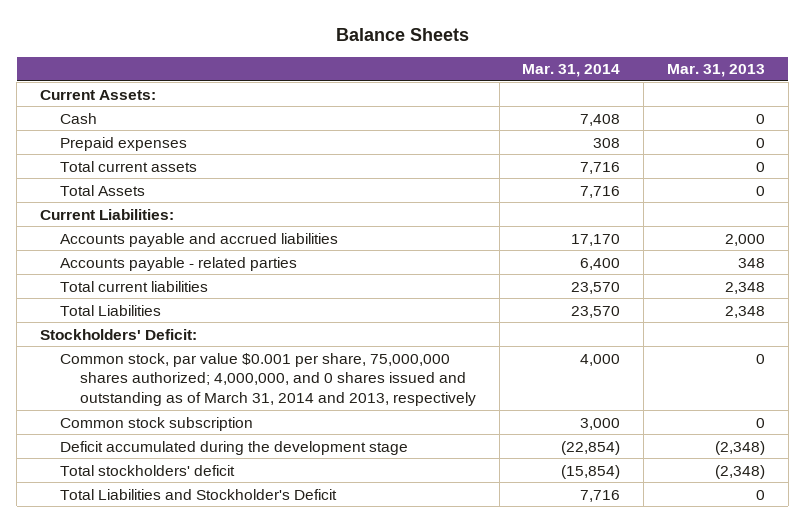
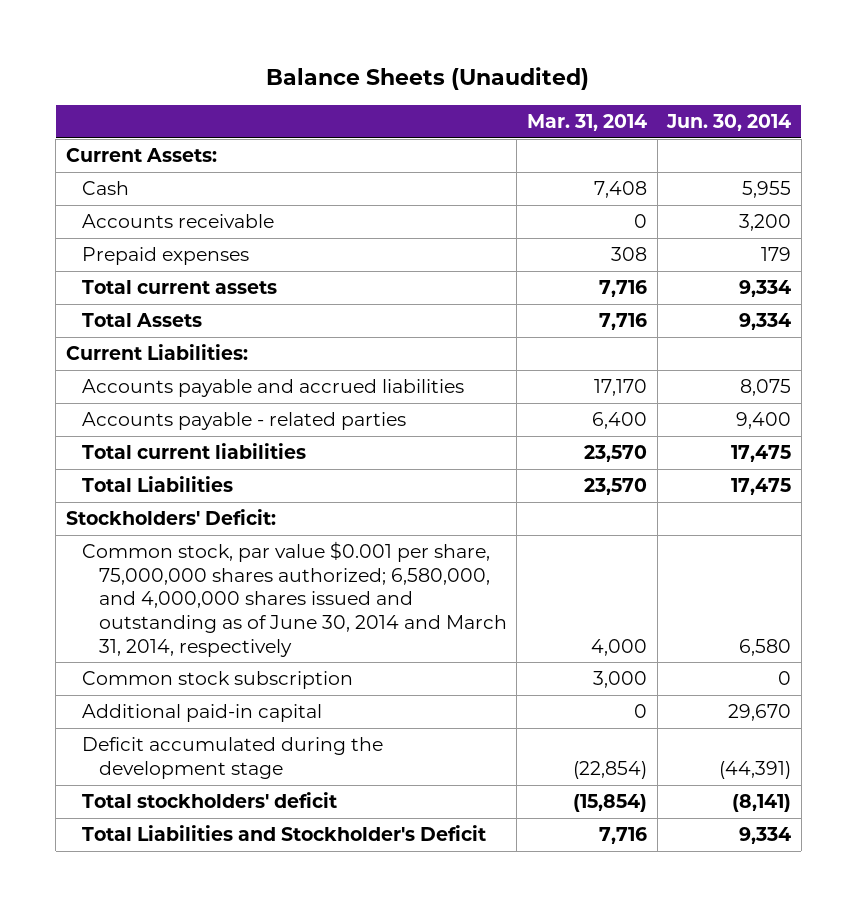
[335,27,469,41] Balance Sheets -> [266,67,590,91] Balance Sheets (Unaudited)
[667,64,766,78] Mar. 31, 2013 -> none
none -> [666,113,792,131] Jun. 30, 2014
none -> [82,214,275,229] Accounts receivable
[59,352,476,406] Common stock, par value $0.001 per share, 75,000,000 shares authorized; 4,000,000, and 0 shares issued and outstanding as of March 31, 2014 and 2013, respectively -> [82,541,507,657] Common stock, par value $0.001 per share, 75,000,000 shares authorized; 6,580,000, and 4,000,000 shares issued and outstanding as of June 30, 2014 and March 31, 2014, respectively
none -> [82,704,323,723] Additional paid-in capital

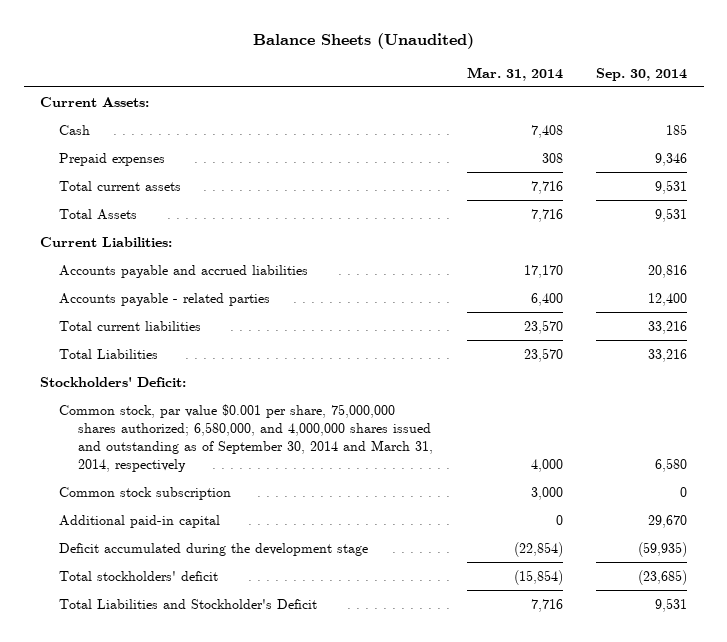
[666,113,792,131] Jun. 30, 2014 -> none
none -> [596,67,688,81] Sep. 30, 2014
[82,214,275,229] Accounts receivable -> none
[82,541,507,657] Common stock, par value $0.001 per share, 75,000,000 shares authorized; 6,580,000, and 4,000,000 shares issued and outstanding as of June 30, 2014 and March 31, 2014, respectively -> [59,403,434,472] Common stock, par value $0.001 per share, 75,000,000 shares authorized; 6,580,000, and 4,000,000 shares issued and outstanding as of September 30, 2014 and March 31, 2014, respectively

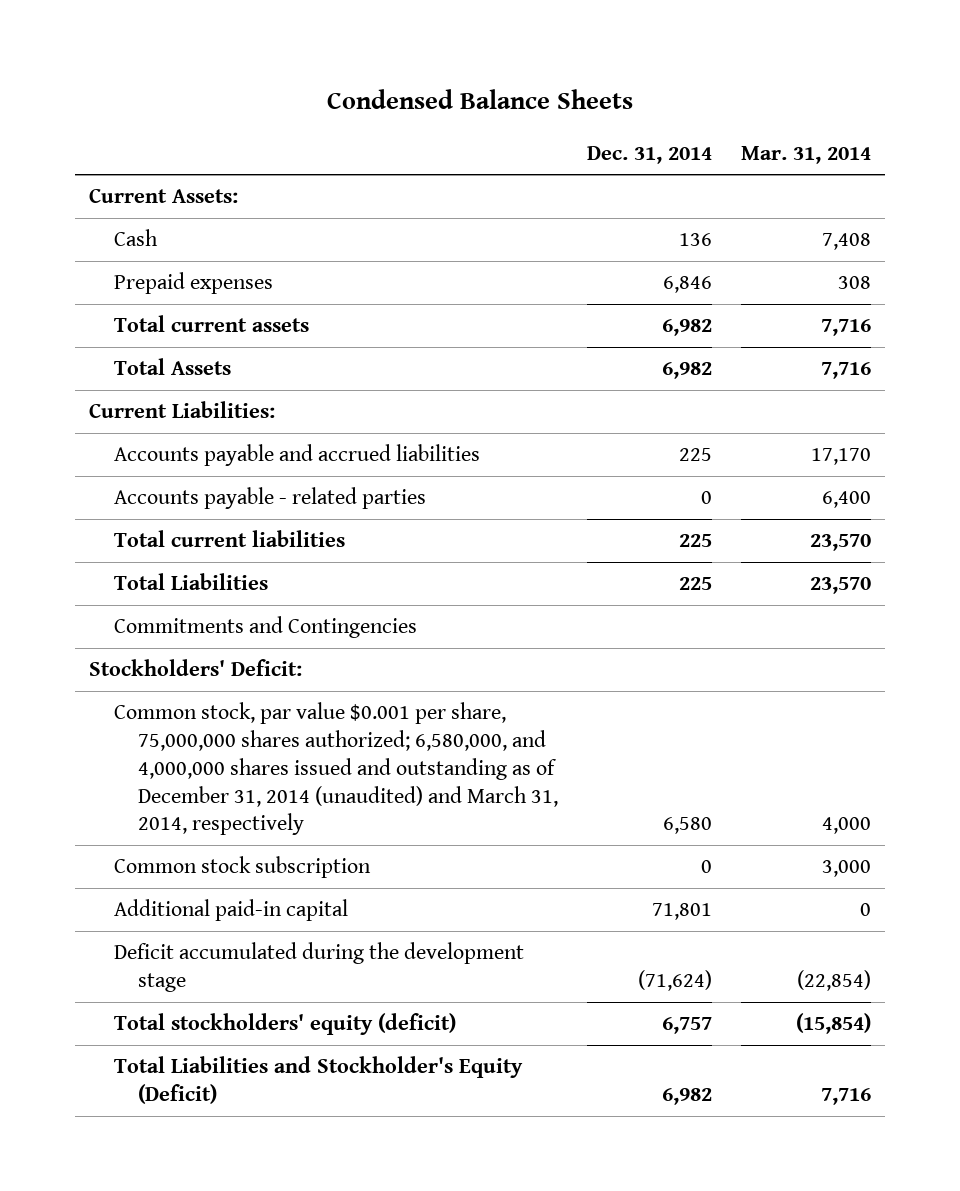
[252,33,474,50] Balance Sheets (Unaudited) -> [327,89,634,110] Condensed Balance Sheets
[596,67,688,81] Sep. 30, 2014 -> none
none -> [586,145,712,164] Dec. 31, 2014
none -> [113,616,417,639] Commitments and Contingencies
[59,403,434,472] Common stock, par value $0.001 per share, 75,000,000 shares authorized; 6,580,000, and 4,000,000 shares issued and outstanding as of September 30, 2014 and March 31, 2014, respectively -> [113,702,559,836] Common stock, par value $0.001 per share, 75,000,000 shares authorized; 6,580,000, and 4,000,000 shares issued and outstanding as of December 31, 2014 (unaudited) and March 31, 2014, respectively
[59,570,219,581] Total stockholders' deficit -> [113,1013,456,1036] Total stockholders' equity (deficit)
[59,598,318,609] Total Liabilities and Stockholder's Deficit -> [113,1056,523,1105] Total Liabilities and Stockholder's Equity (Deficit)

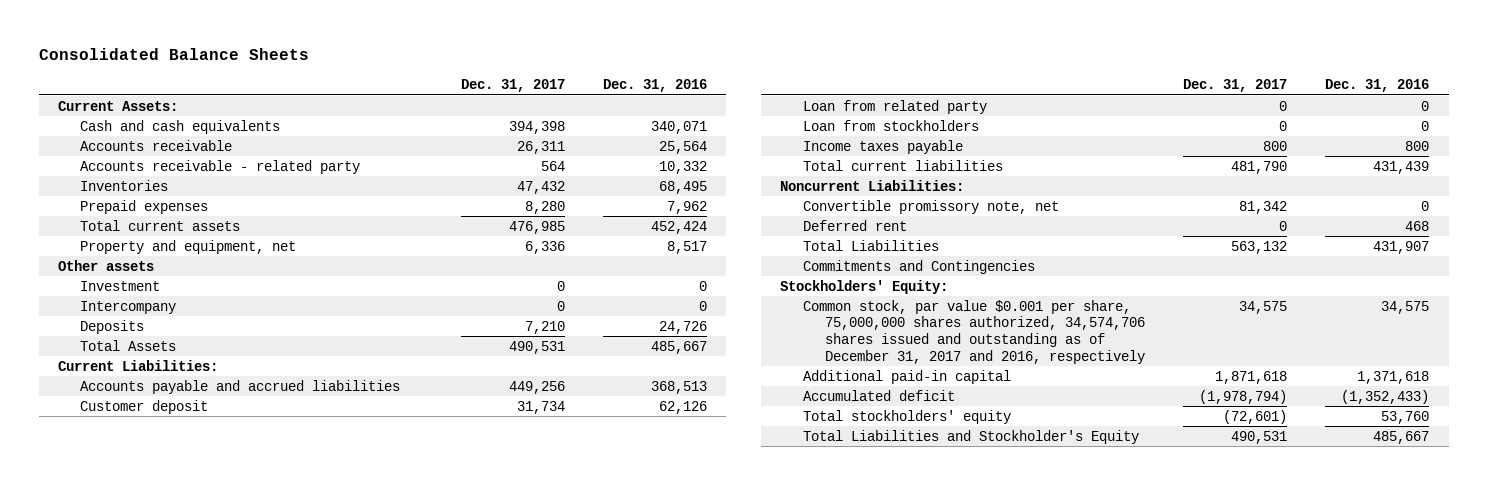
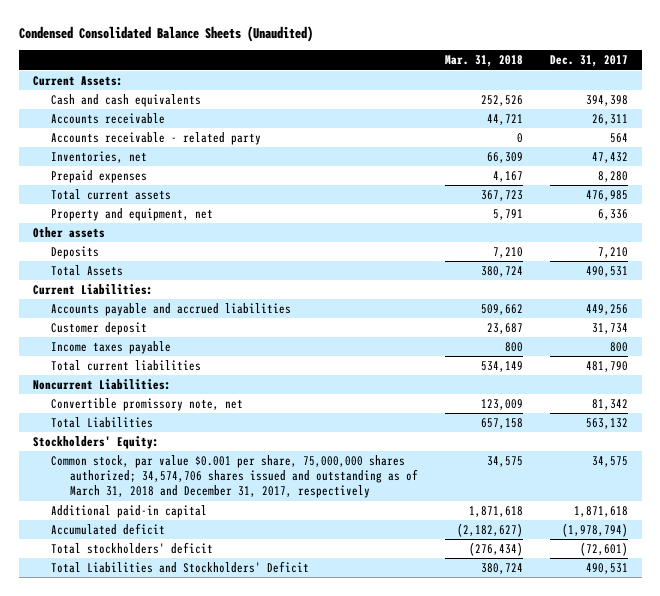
[38,48,309,61] Consolidated Balance Sheets -> [18,26,313,43] Condensed Consolidated Balance Sheets (Unaudited)
[602,79,707,93] Dec. 31, 2016 -> none
none -> [444,55,523,68] Mar. 31, 2018
[79,179,168,191] Inventories -> [51,150,148,163] Inventories, net
[79,280,160,291] Investment -> none
[79,300,176,314] Intercompany -> none
[802,99,987,114] Loan from related party -> none
[802,119,979,131] Loan from stockholders -> none
[802,219,907,231] Deferred rent -> none
[802,259,1035,274] Commitments and Contingencies -> none
[802,299,1145,364] Common stock, par value $0.001 per share, 75,000,000 shares authorized, 34,574,706 shares issued and outstanding as of December 31, 2017 and 2016, respectively -> [51,454,418,499] Common stock, par value $0.001 per share, 75,000,000 shares authorized; 34,574,706 shares issued and outstanding as of March 31, 2018 and December 31, 2017, respectively
[802,409,1011,424] Total stockholders' equity -> [51,541,214,554] Total stockholders' deficit
[802,429,1139,444] Total Liabilities and Stockholder's Equity -> [51,560,310,573] Total Liabilities and Stockholders' Deficit

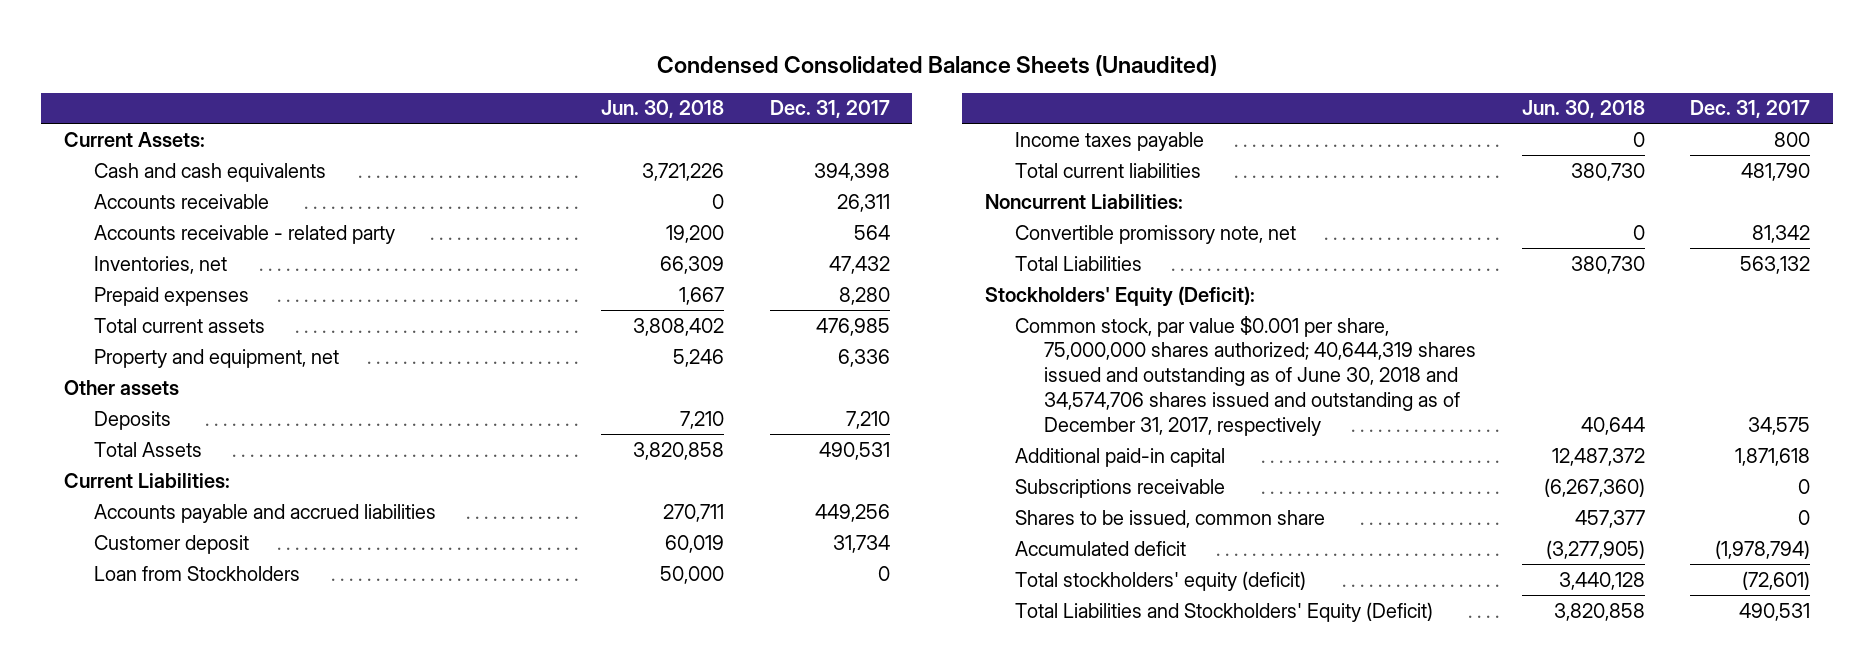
[444,55,523,68] Mar. 31, 2018 -> none
none -> [601,100,725,119] Jun. 30, 2018
none -> [93,565,300,581] Loan from Stockholders
[32,435,159,449] Stockholders' Equity: -> [985,285,1256,307] Stockholders' Equity (Deficit):
[51,454,418,499] Common stock, par value $0.001 per share, 75,000,000 shares authorized; 34,574,706 shares issued and outstanding as of March 31, 2018 and December 31, 2017, respectively -> [1014,315,1477,436] Common stock, par value $0.001 per share, 75,000,000 shares authorized; 40,644,319 shares issued and outstanding as of June 30, 2018 and 34,574,706 shares issued and outstanding as of December 31, 2017, respectively
none -> [1014,478,1225,498] Subscriptions receivable
none -> [1014,509,1325,528] Shares to be issued, common share
[51,541,214,554] Total stockholders' deficit -> [1014,570,1306,591] Total stockholders' equity (deficit)
[51,560,310,573] Total Liabilities and Stockholders' Deficit -> [1014,601,1433,622] Total Liabilities and Stockholders' Equity (Deficit)

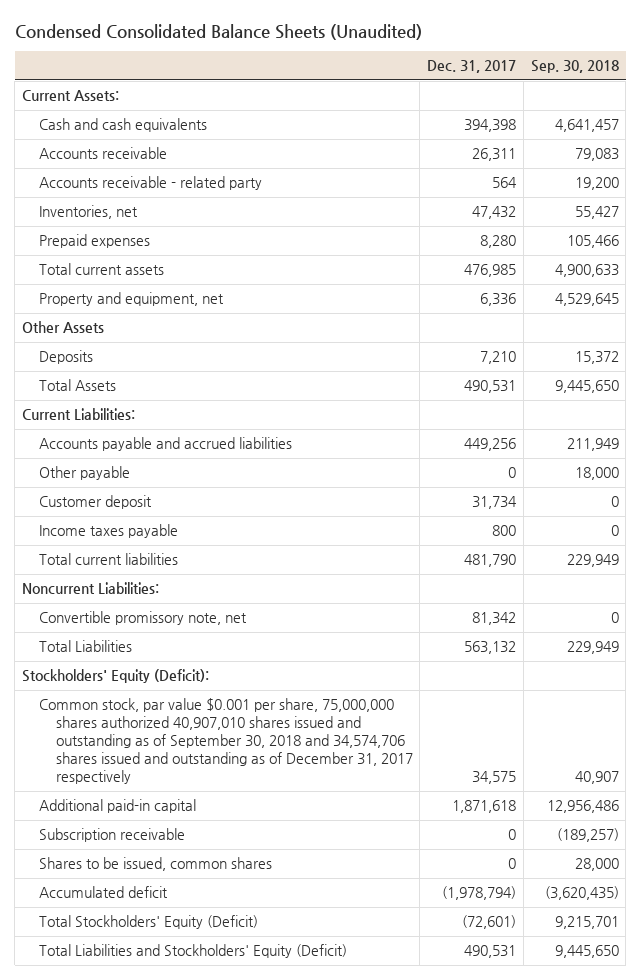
[601,100,725,119] Jun. 30, 2018 -> none
none -> [530,60,619,74] Sep. 30, 2018
[64,379,180,395] Other assets -> [21,321,104,334] Other Assets
none -> [38,466,130,481] Other payable
[93,565,300,581] Loan from Stockholders -> none
[1014,315,1477,436] Common stock, par value $0.001 per share, 75,000,000 shares authorized; 40,644,319 shares issued and outstanding as of June 30, 2018 and 34,574,706 shares issued and outstanding as of December 31, 2017, respectively -> [38,698,413,785] Common stock, par value $0.001 per share, 75,000,000 shares authorized 40,907,010 shares issued and outstanding as of September 30, 2018 and 34,574,706 shares issued and outstanding as of December 31, 2017 respectively
[1014,478,1225,498] Subscriptions receivable -> [38,828,185,843] Subscription receivable
[1014,509,1325,528] Shares to be issued, common share -> [38,857,272,872] Shares to be issued, common shares
[1014,570,1306,591] Total stockholders' equity (deficit) -> [38,915,258,930] Total Stockholders' Equity (Deficit)

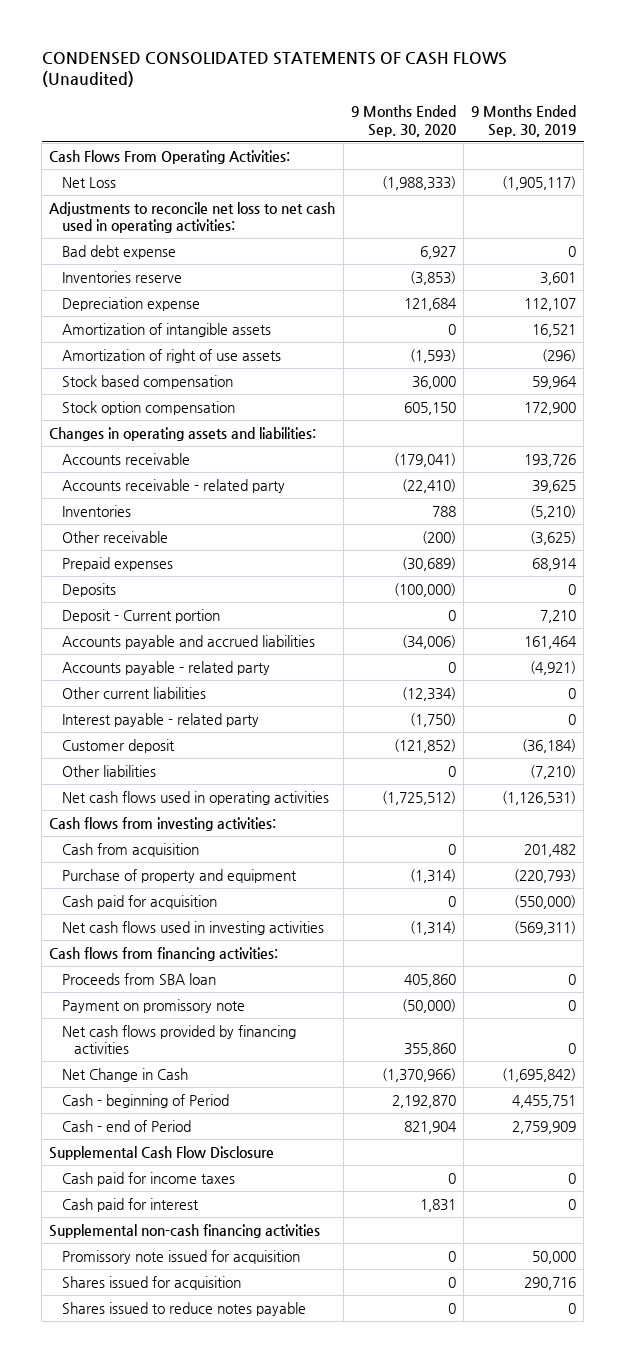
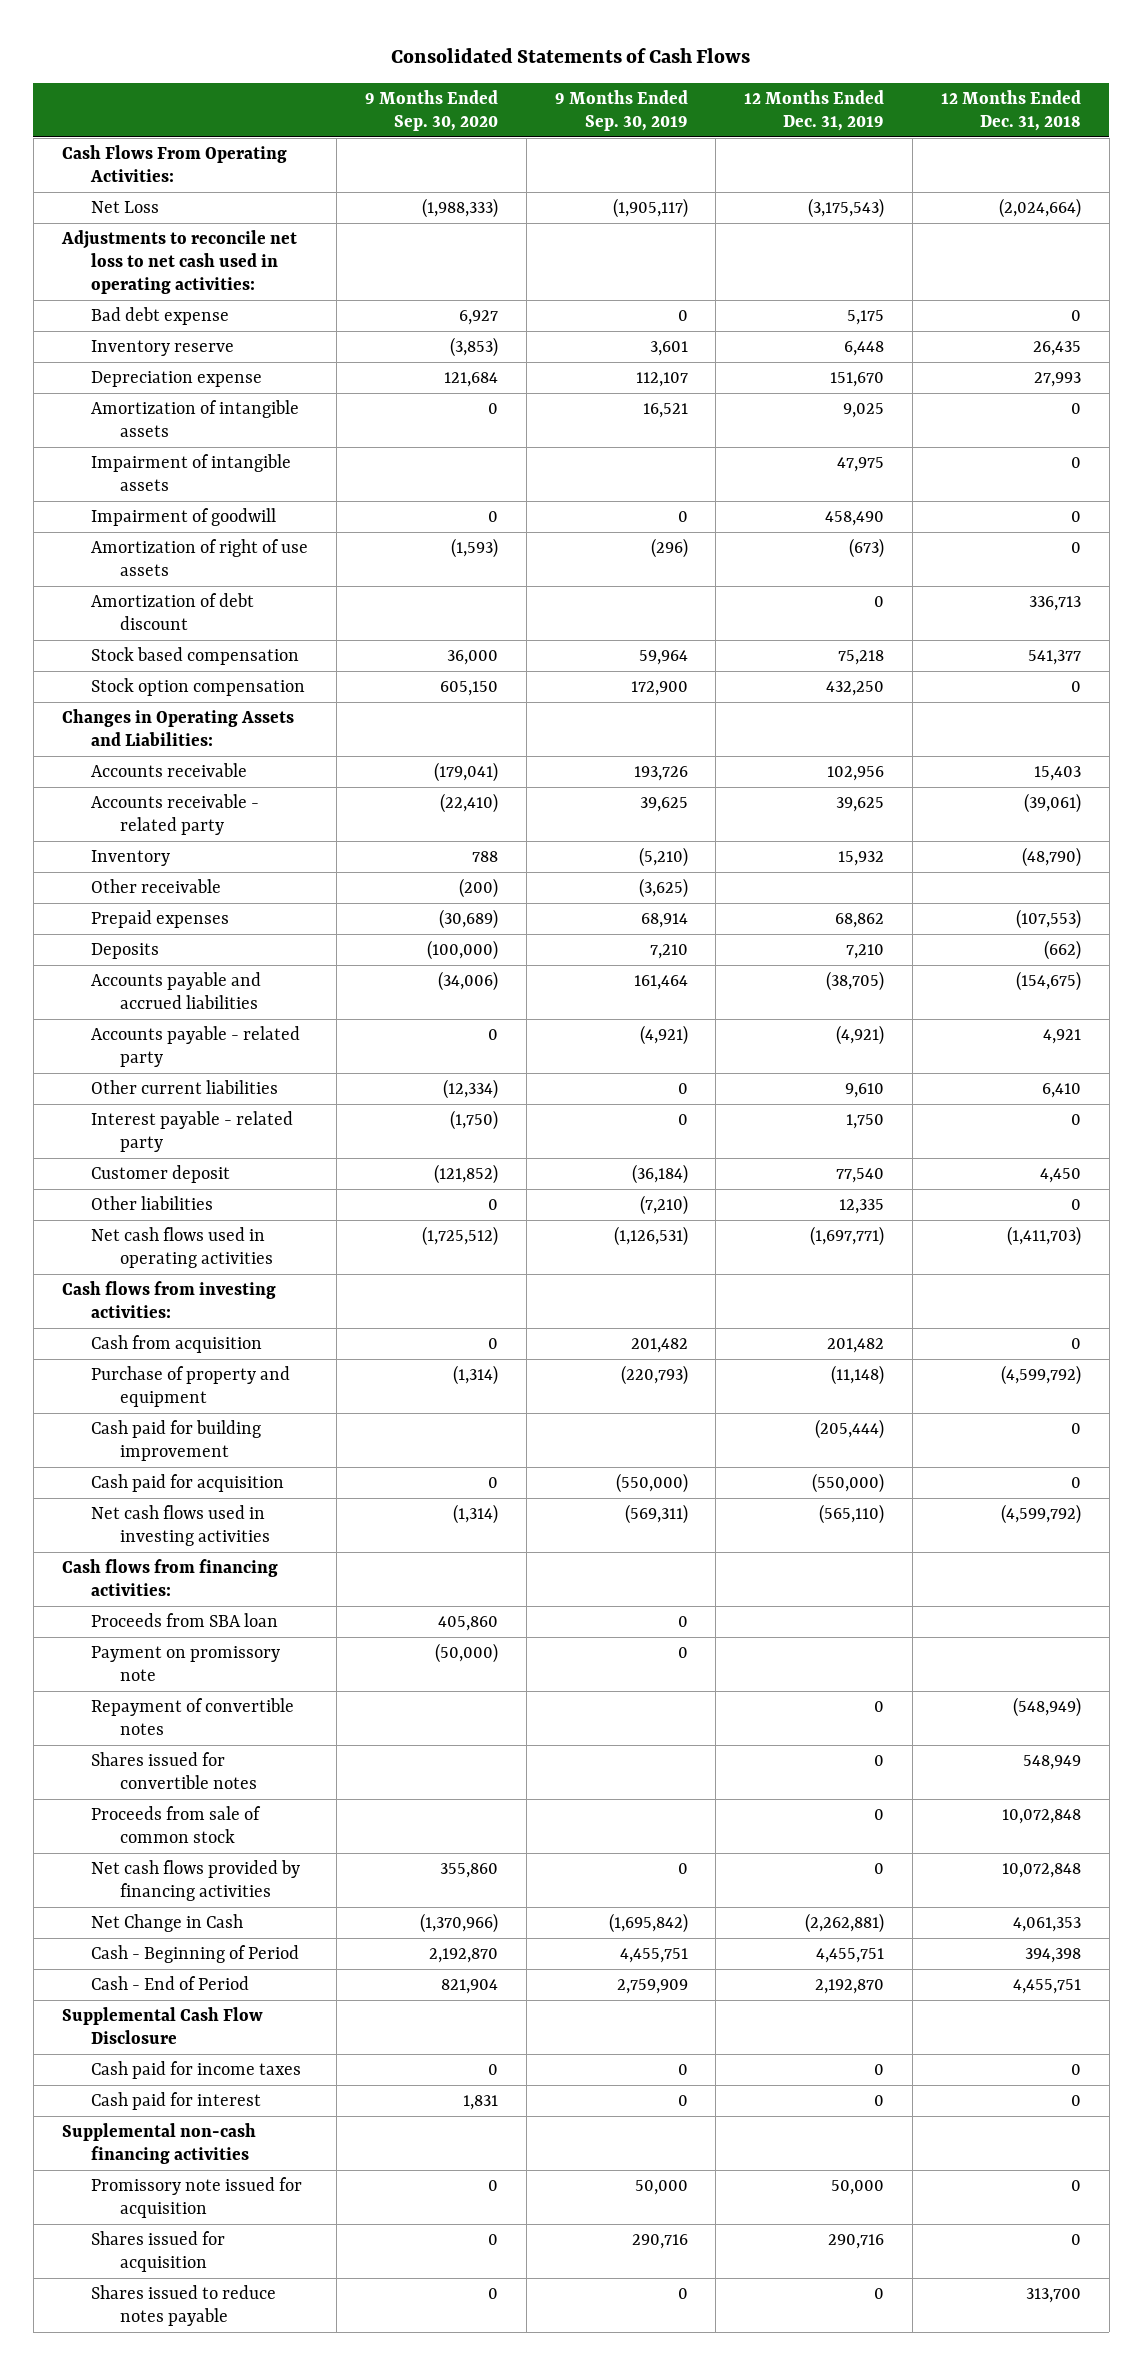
[41,52,507,88] CONDENSED CONSOLIDATED STATEMENTS OF CASH FLOWS (Unaudited) -> [391,48,751,64] Consolidated Statements of Cash Flows
none -> [744,89,885,131] 12 Months Ended Dec. 31, 2019
none -> [941,89,1082,131] 12 Months Ended Dec. 31, 2018
[61,270,182,283] Inventories reserve -> [90,339,234,356] Inventory reserve
none -> [90,453,291,491] Impairment of intangible assets
none -> [90,507,276,526] Impairment of goodwill
none -> [90,592,254,630] Amortization of debt discount
[49,426,317,441] Changes in operating assets and liabilities: -> [61,708,294,746] Changes in Operating Assets and Liabilities:
[61,504,131,517] Inventories -> [90,849,170,866] Inventory
[61,608,220,623] Deposit - Current portion -> none
[568,583,577,595] 0 -> [649,943,688,959] 7,210
none -> [90,1419,261,1461] Cash paid for building improvement
none -> [90,1697,294,1735] Repayment of convertible notes
none -> [90,1751,258,1789] Shares issued for convertible notes
none -> [90,1805,261,1843] Proceeds from sale of common stock
[61,1093,229,1108] Cash - beginning of Period -> [90,1944,299,1963] Cash - Beginning of Period
[61,1119,191,1132] Cash - end of Period -> [90,1975,249,1990] Cash - End of Period

